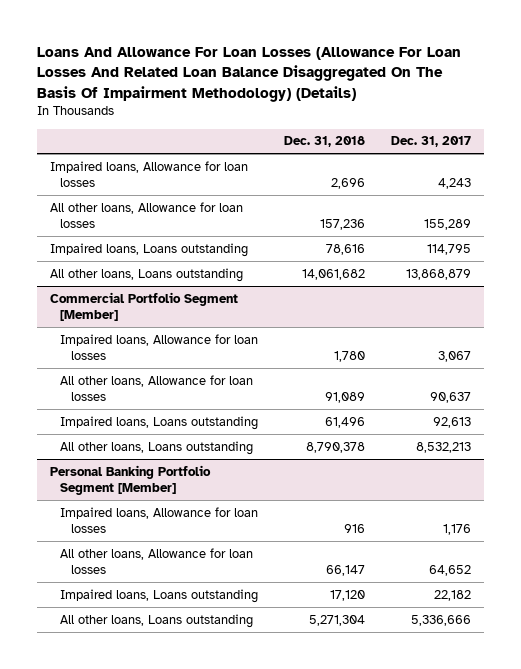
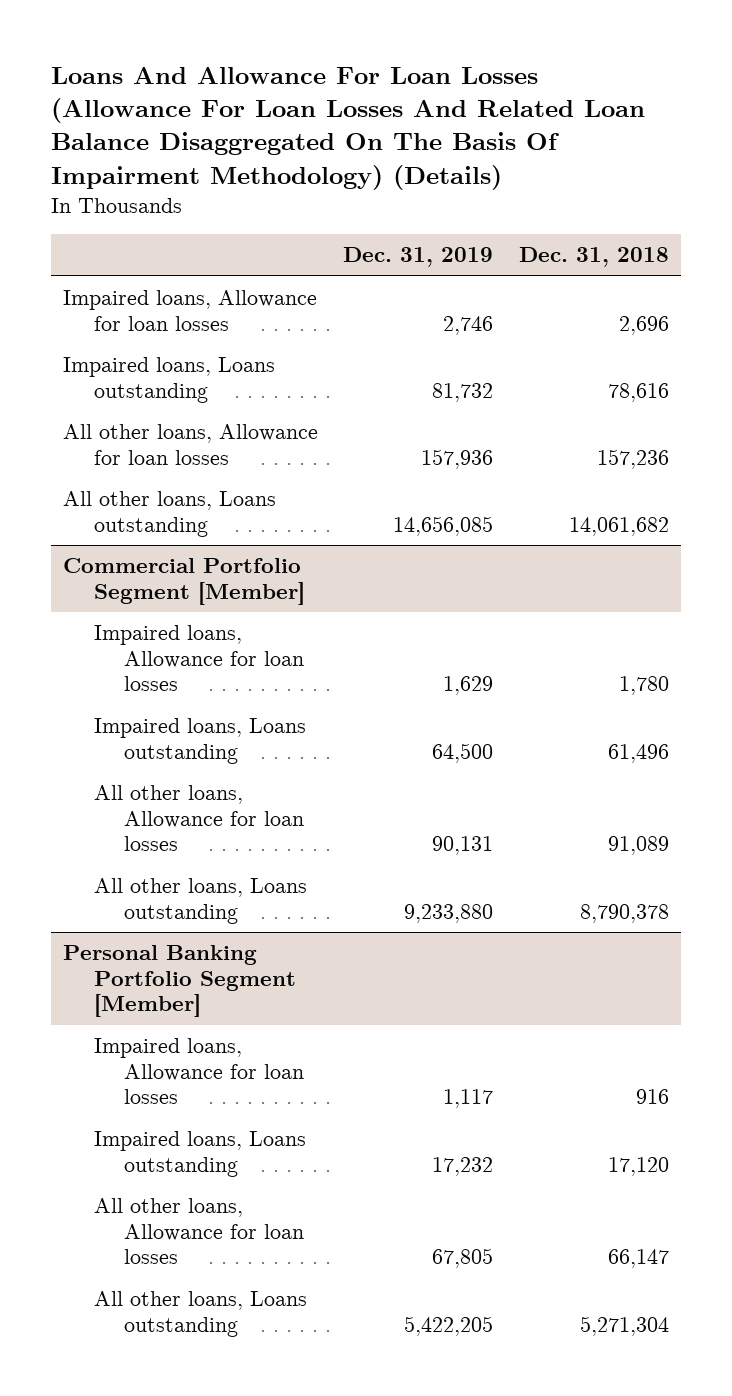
[390,136,471,148] Dec. 31, 2017 -> none
none -> [343,247,494,268] Dec. 31, 2019
[49,201,243,228] All other loans, Allowance for loan losses -> [63,424,319,465] All other loans, Allowance for loan losses
[60,374,254,401] All other loans, Allowance for loan losses -> [93,785,304,852] All other loans, Allowance for loan losses
[60,547,254,574] All other loans, Allowance for loan losses -> [93,1198,304,1265] All other loans, Allowance for loan losses

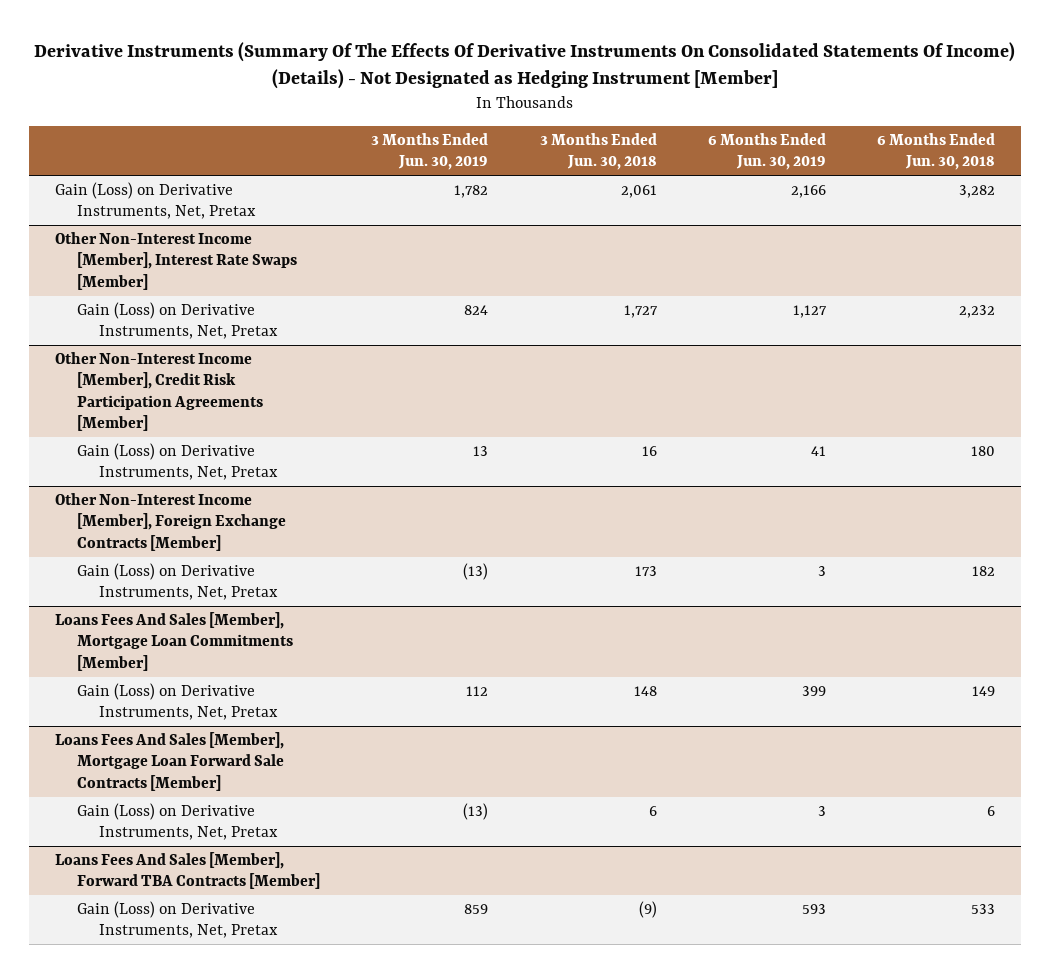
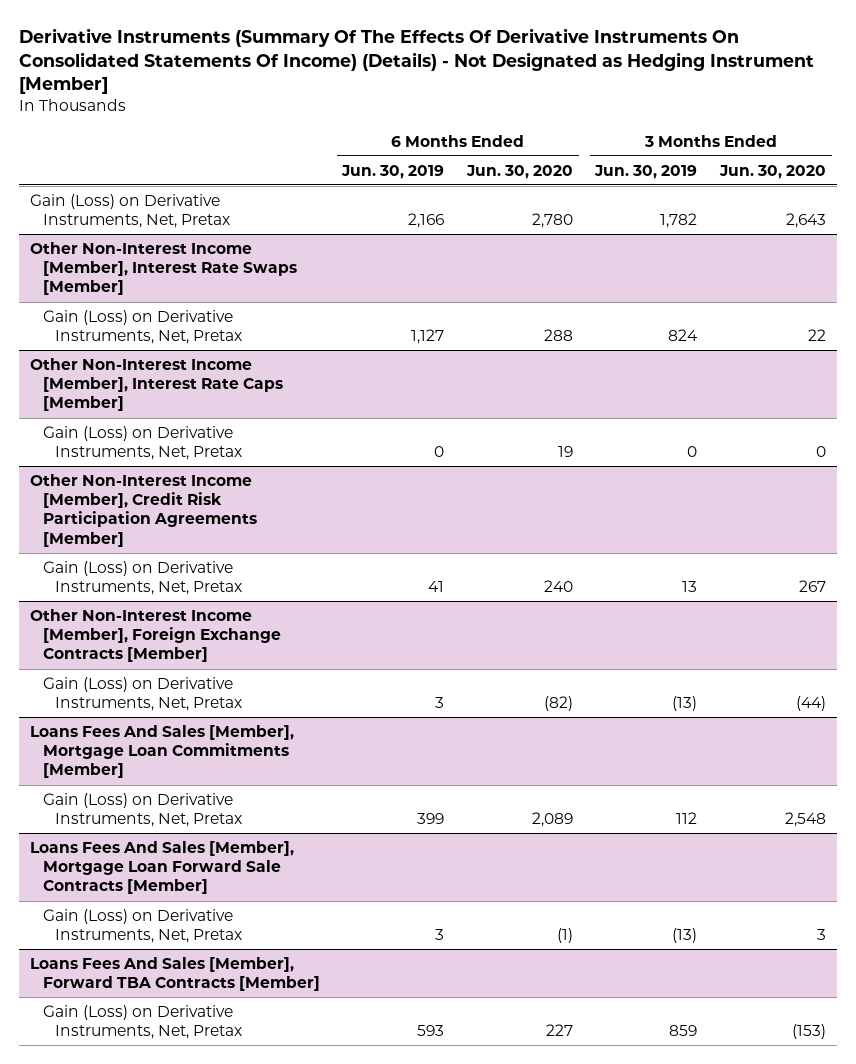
[539,133,657,171] 3 Months Ended Jun. 30, 2018 -> none
[877,133,996,171] 6 Months Ended Jun. 30, 2018 -> none
none -> [465,164,573,179] Jun. 30, 2020
none -> [719,164,827,179] Jun. 30, 2020
none -> [30,357,283,412] Other Non-Interest Income [Member], Interest Rate Caps [Member]
none -> [42,425,243,461] Gain (Loss) on Derivative Instruments, Net, Pretax

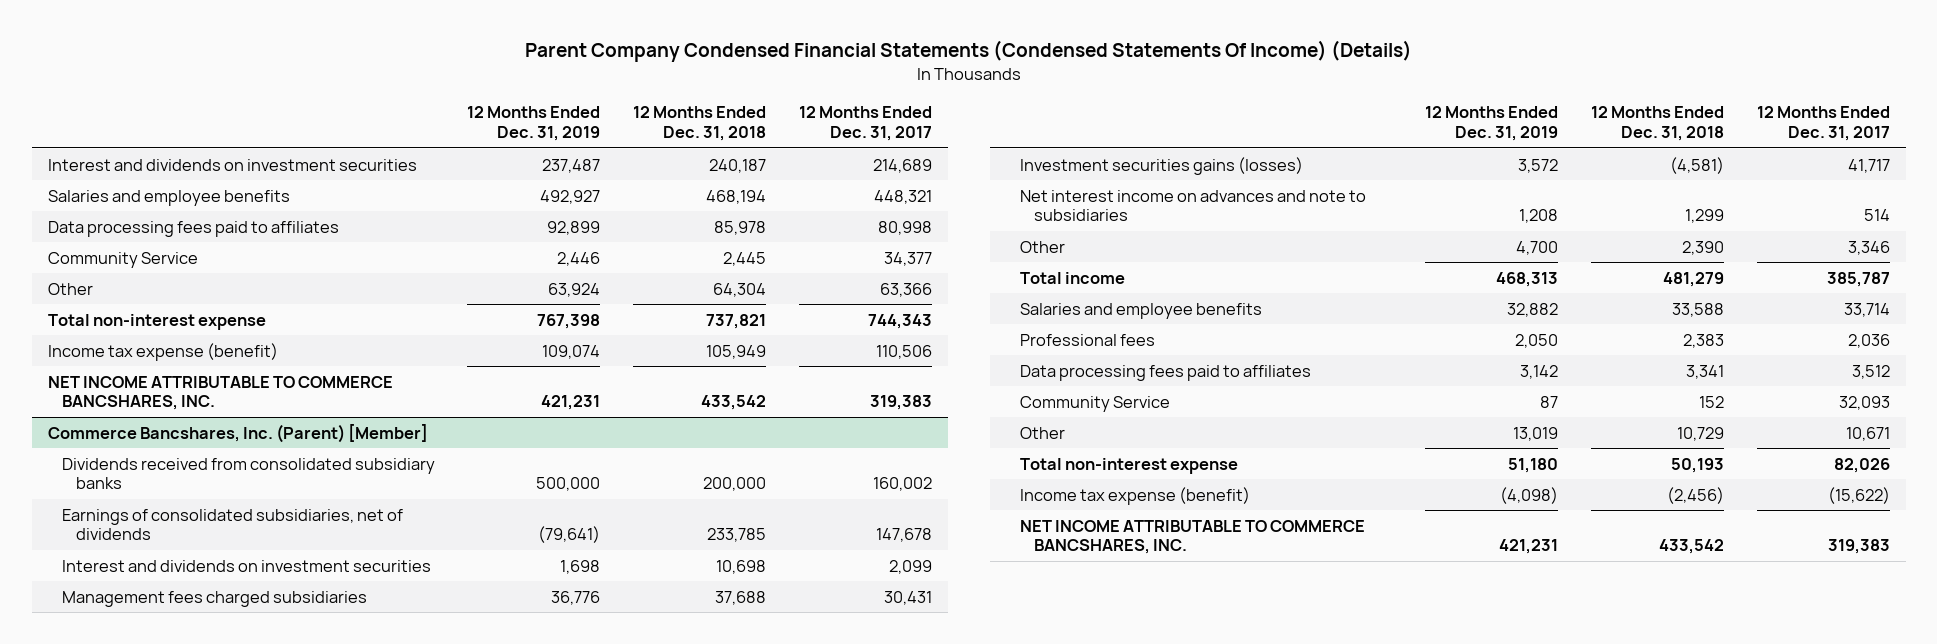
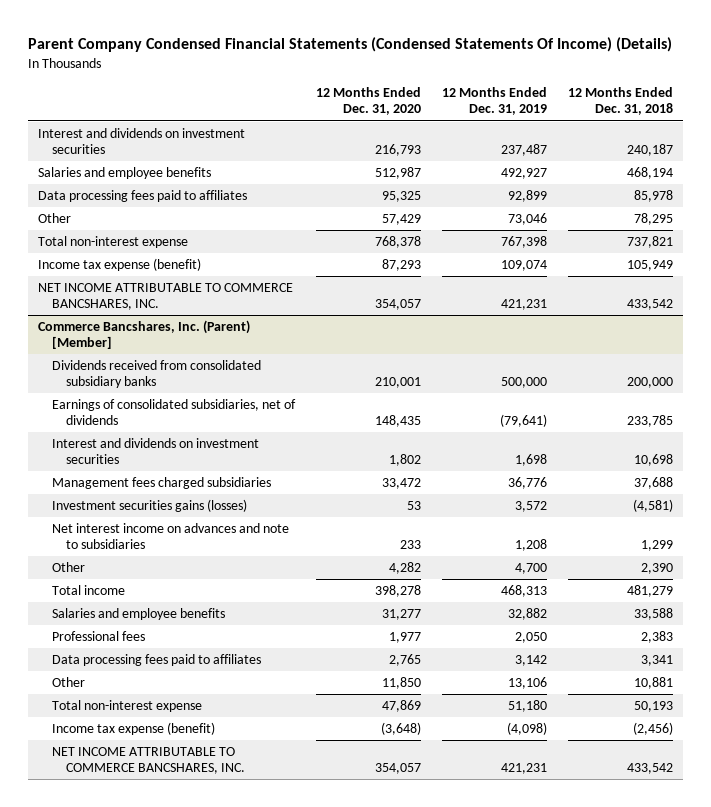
[798,106,932,142] 12 Months Ended Dec. 31, 2017 -> none
none -> [316,87,422,116] 12 Months Ended Dec. 31, 2020
[47,251,198,268] Community Service -> none
[548,282,601,297] 63,924 -> [507,213,547,226] 73,046
[713,282,767,297] 64,304 -> [633,213,673,226] 78,295
[1019,395,1170,412] Community Service -> none
[1513,426,1559,441] 13,019 -> [507,677,547,690] 13,106
[1677,426,1725,441] 10,729 -> [633,677,673,690] 10,881

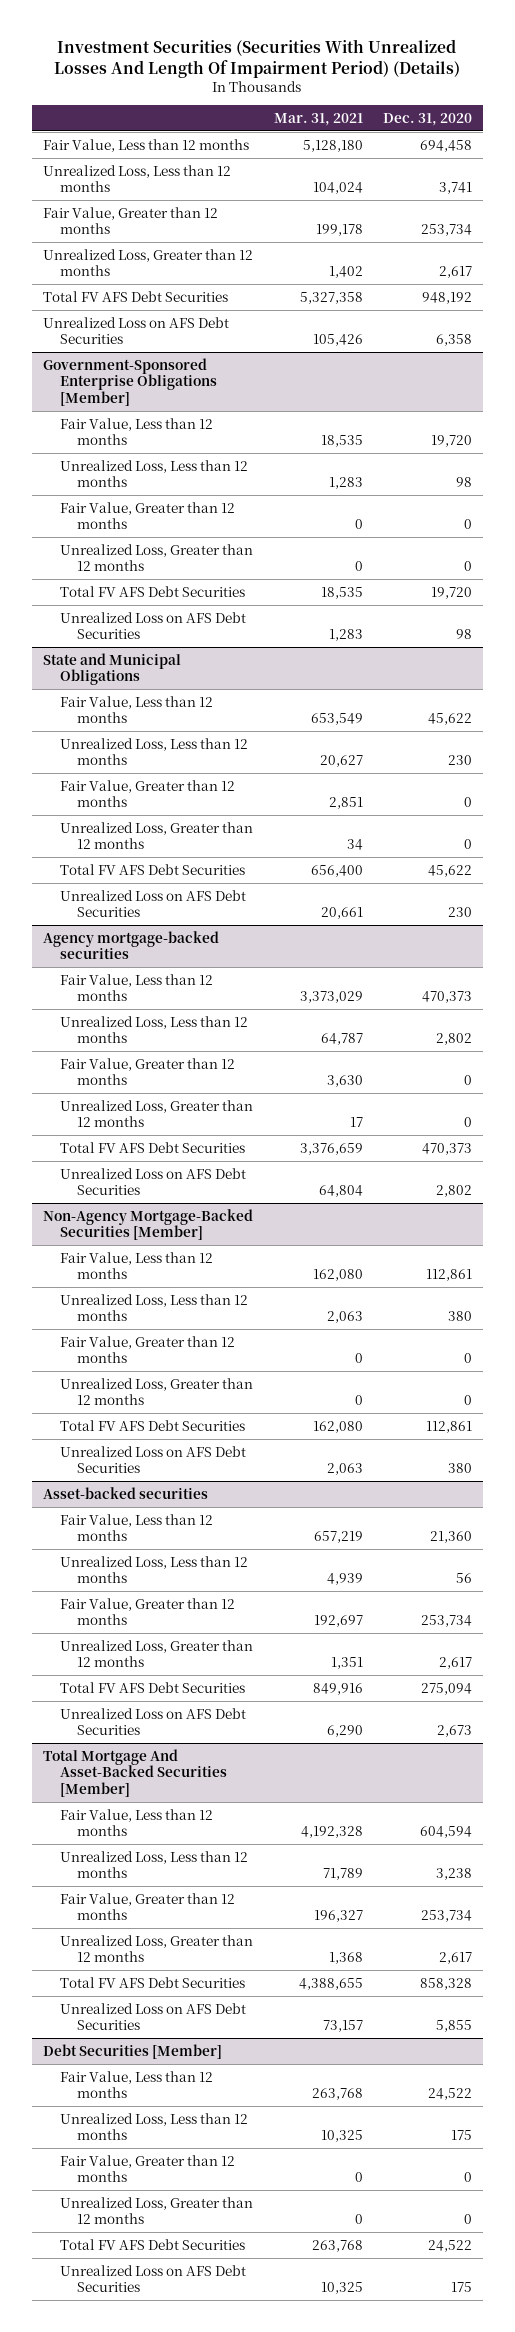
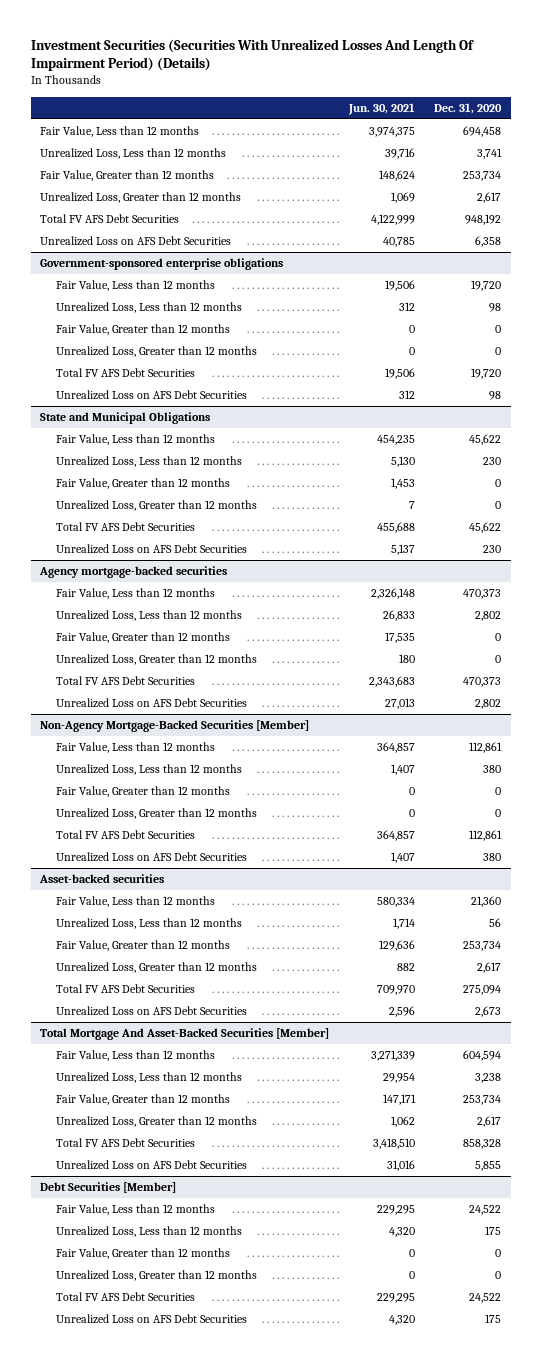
[273,112,363,126] Mar. 31, 2021 -> none
none -> [347,102,415,115] Jun. 30, 2021
[42,357,217,406] Government-Sponsored Enterprise Obligations [Member] -> [40,258,284,271] Government-sponsored enterprise obligations

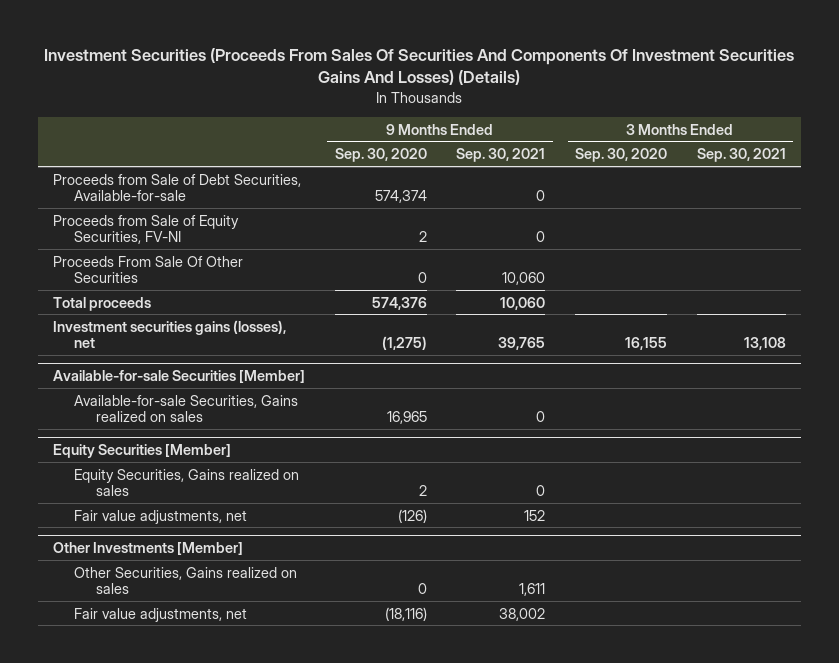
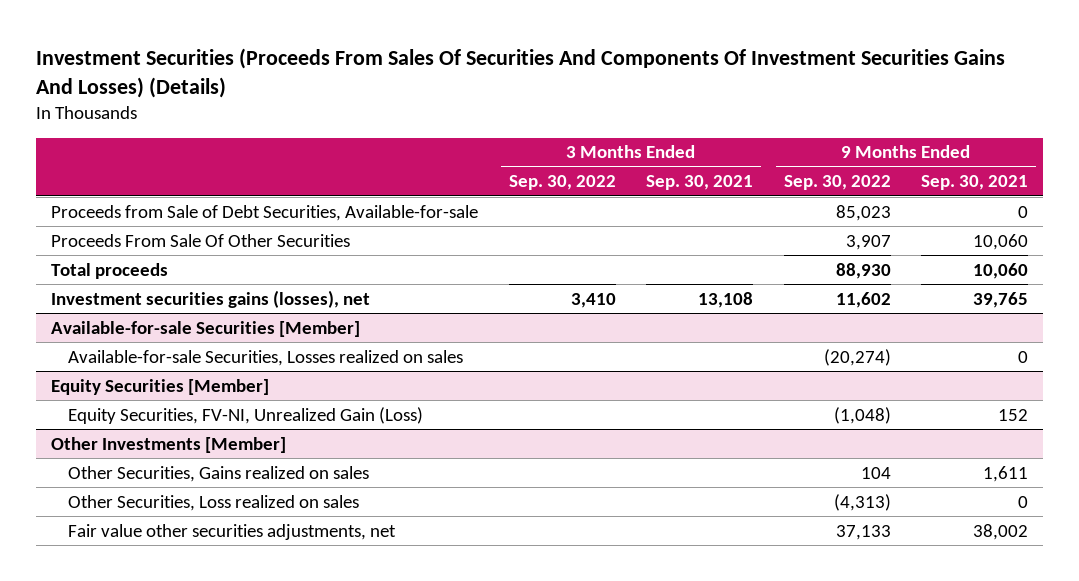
[334,148,427,163] Sep. 30, 2020 -> none
[575,148,668,163] Sep. 30, 2020 -> none
none -> [508,175,616,191] Sep. 30, 2022
none -> [783,175,891,191] Sep. 30, 2022
[52,214,239,245] Proceeds from Sale of Equity Securities, FV-NI -> none
[74,394,299,423] Available-for-sale Securities, Gains realized on sales -> [68,349,464,366] Available-for-sale Securities, Losses realized on sales
[74,468,300,497] Equity Securities, Gains realized on sales -> none
[74,509,248,524] Fair value adjustments, net -> [68,406,424,424] Equity Securities, FV-NI, Unrealized Gain (Loss)
none -> [68,494,360,511] Other Securities, Loss realized on sales
[74,607,248,622] Fair value adjustments, net -> [68,523,397,540] Fair value other securities adjustments, net

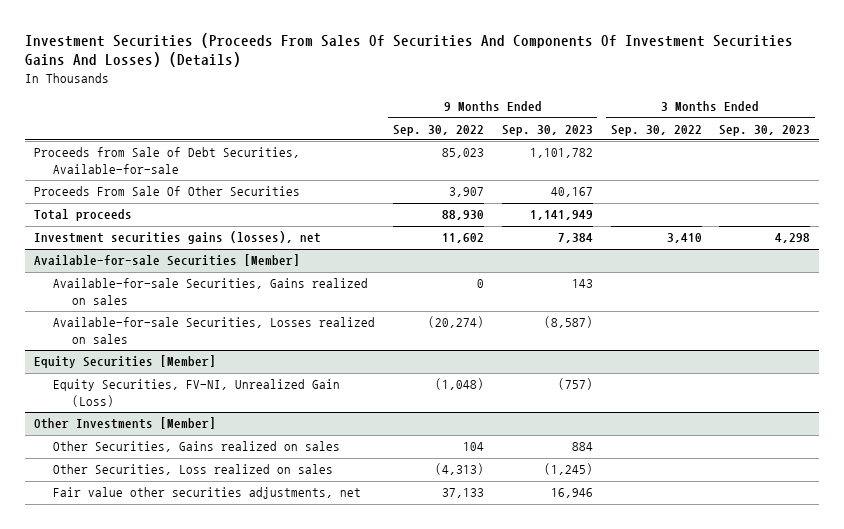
[646,175,754,191] Sep. 30, 2021 -> none
[920,175,1028,191] Sep. 30, 2021 -> none
none -> [501,124,593,136] Sep. 30, 2023
none -> [719,124,811,136] Sep. 30, 2023
none -> [52,278,368,305] Available-for-sale Securities, Gains realized on sales

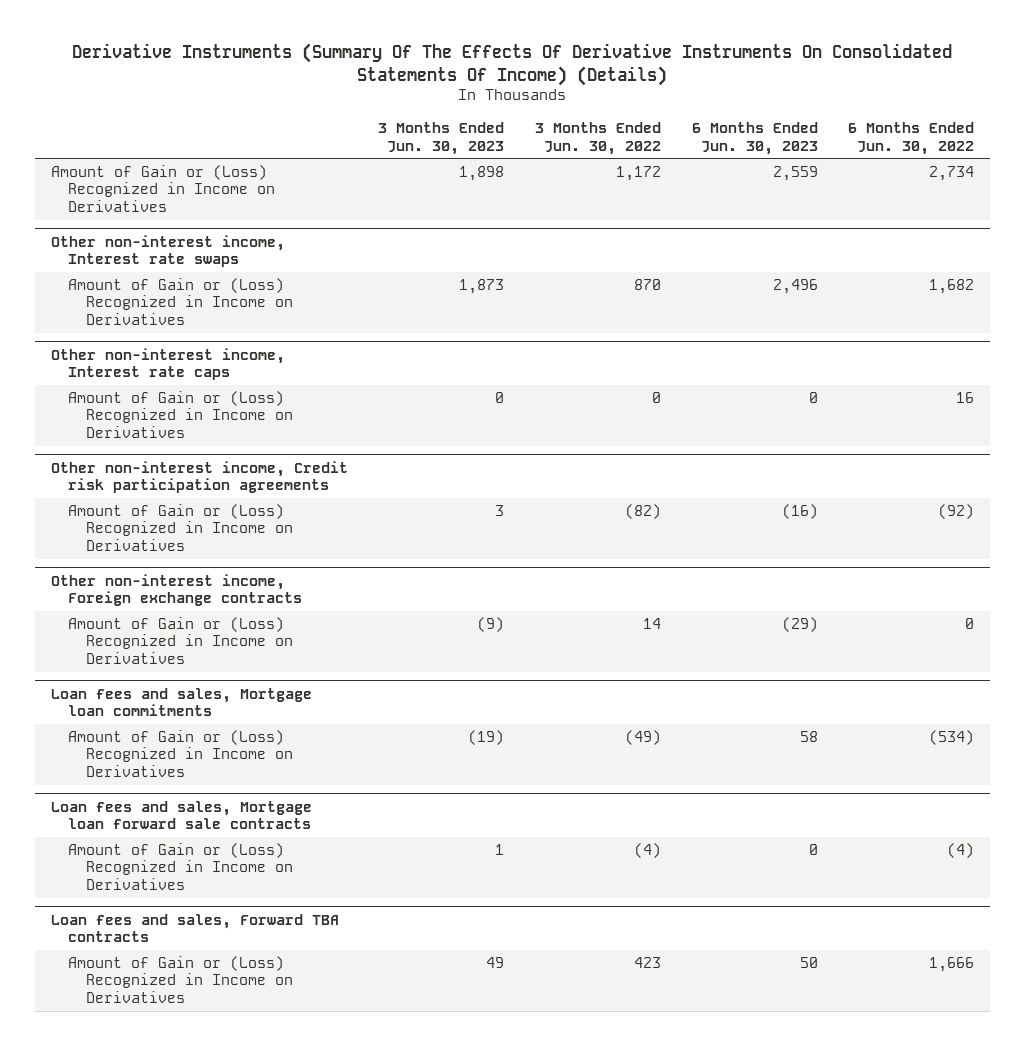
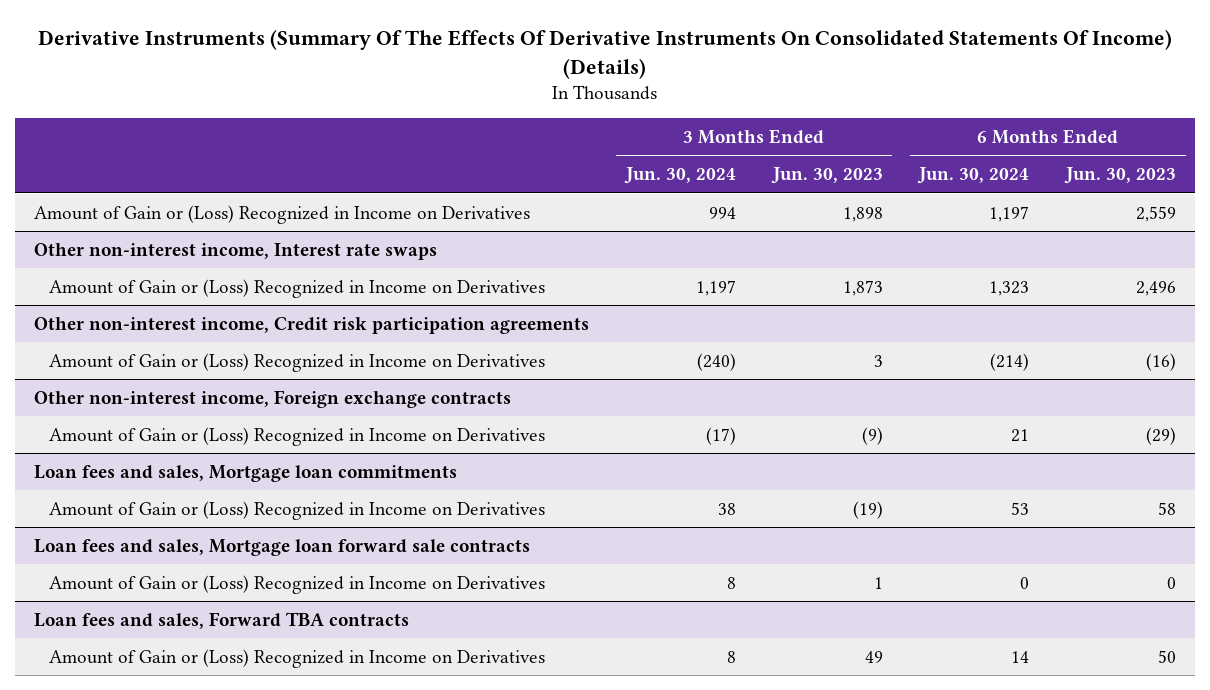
[534,121,661,155] 3 Months Ended Jun. 30, 2022 -> none
[848,121,975,155] 6 Months Ended Jun. 30, 2022 -> none
none -> [623,167,736,185] Jun. 30, 2024
none -> [917,167,1030,185] Jun. 30, 2024
[50,347,285,381] Other non-interest income, Interest rate caps -> none
[68,390,293,438] Amount of Gain or (Loss) Recognized in Income on Derivatives -> none

